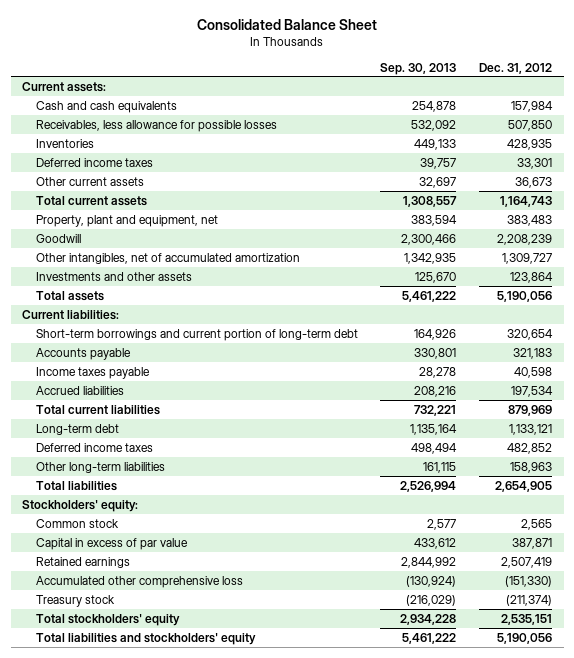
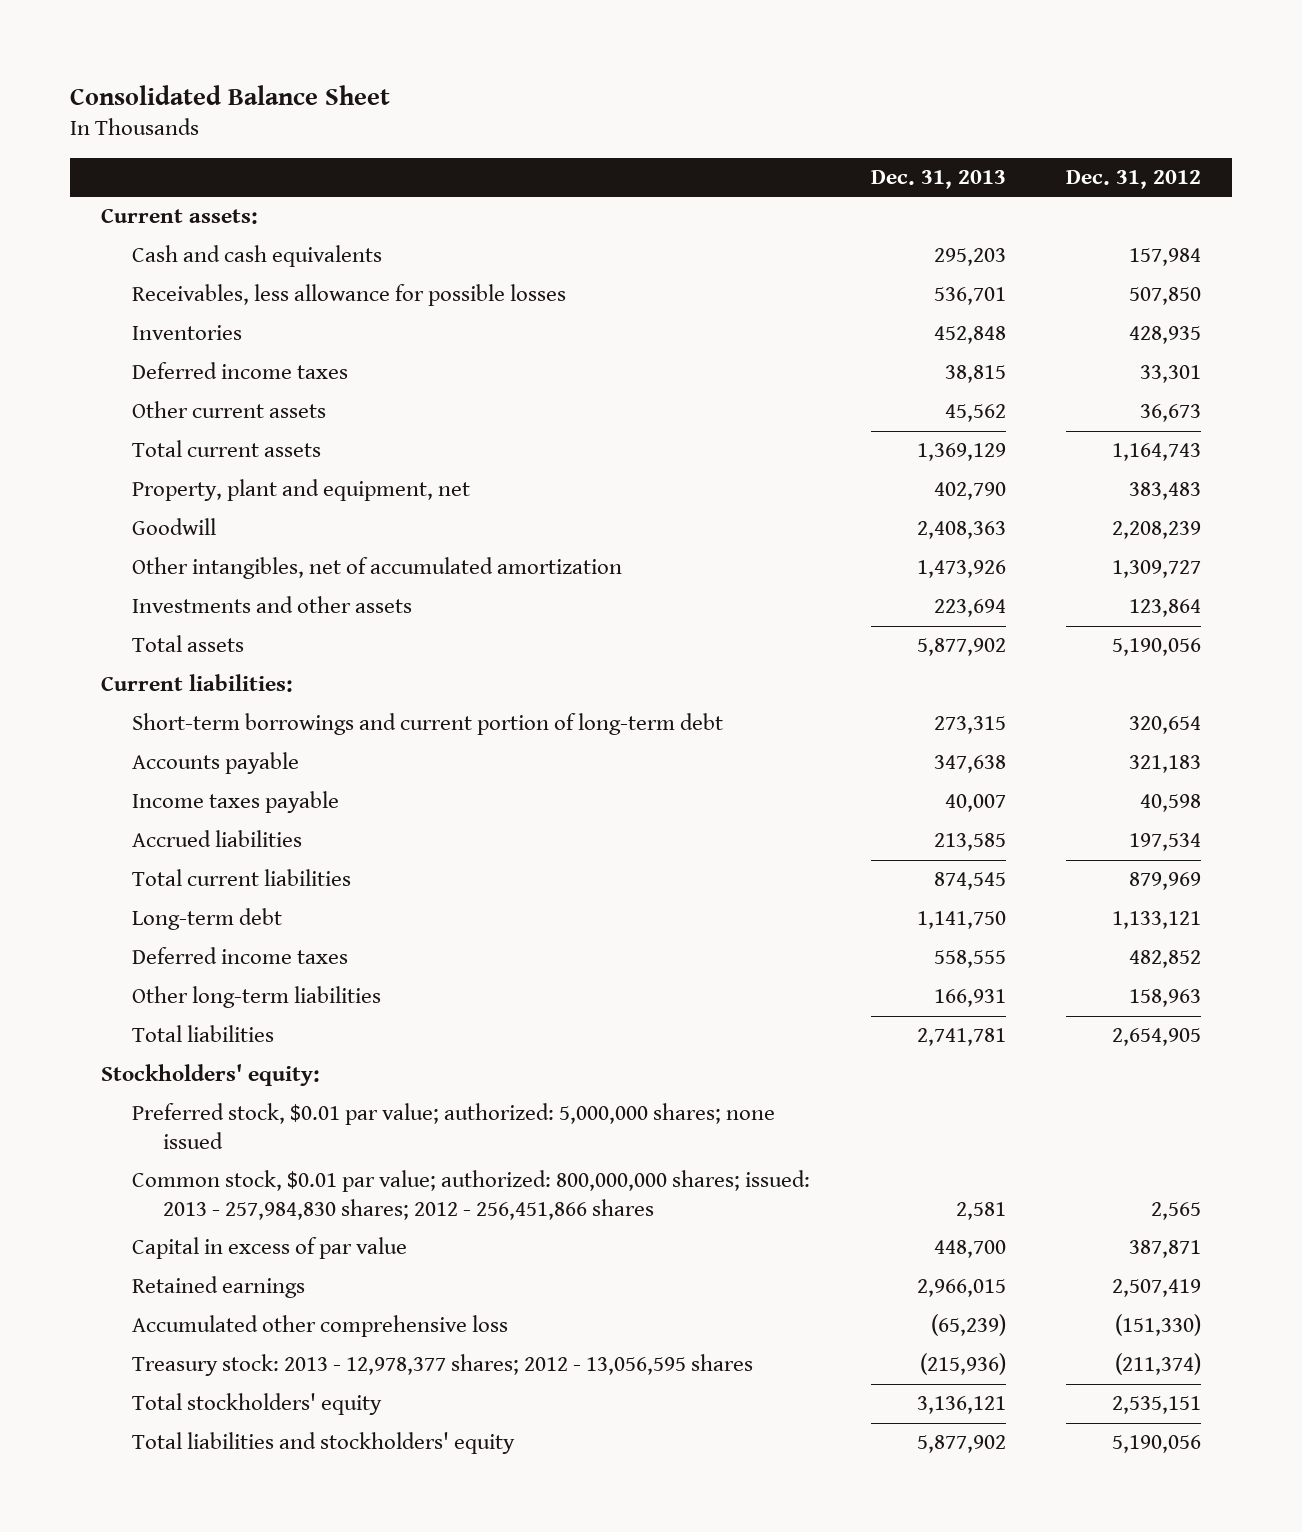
[380,62,457,75] Sep. 30, 2013 -> none
none -> [870,169,1006,189] Dec. 31, 2013
none -> [131,1103,775,1149] Preferred stock, $0.01 par value; authorized: 5,000,000 shares; none issued
[35,518,119,528] Common stock -> [131,1170,810,1220] Common stock, $0.01 par value; authorized: 800,000,000 shares; issued: 2013 - 257,984,830 shares; 2012 - 256,451,866 shares
[35,594,115,607] Treasury stock -> [131,1354,753,1377] Treasury stock: 2013 - 12,978,377 shares; 2012 - 13,056,595 shares

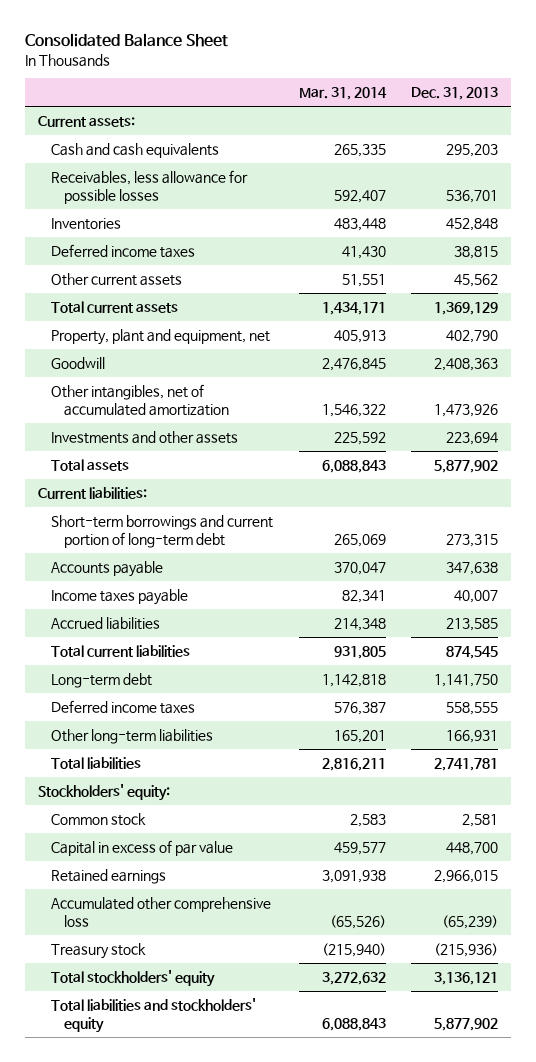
[1066,169,1202,189] Dec. 31, 2012 -> none
none -> [298,87,387,101] Mar. 31, 2014
[131,1103,775,1149] Preferred stock, $0.01 par value; authorized: 5,000,000 shares; none issued -> none
[131,1170,810,1220] Common stock, $0.01 par value; authorized: 800,000,000 shares; issued: 2013 - 257,984,830 shares; 2012 - 256,451,866 shares -> [50,812,146,826] Common stock
[131,1354,753,1377] Treasury stock: 2013 - 12,978,377 shares; 2012 - 13,056,595 shares -> [50,942,146,959] Treasury stock

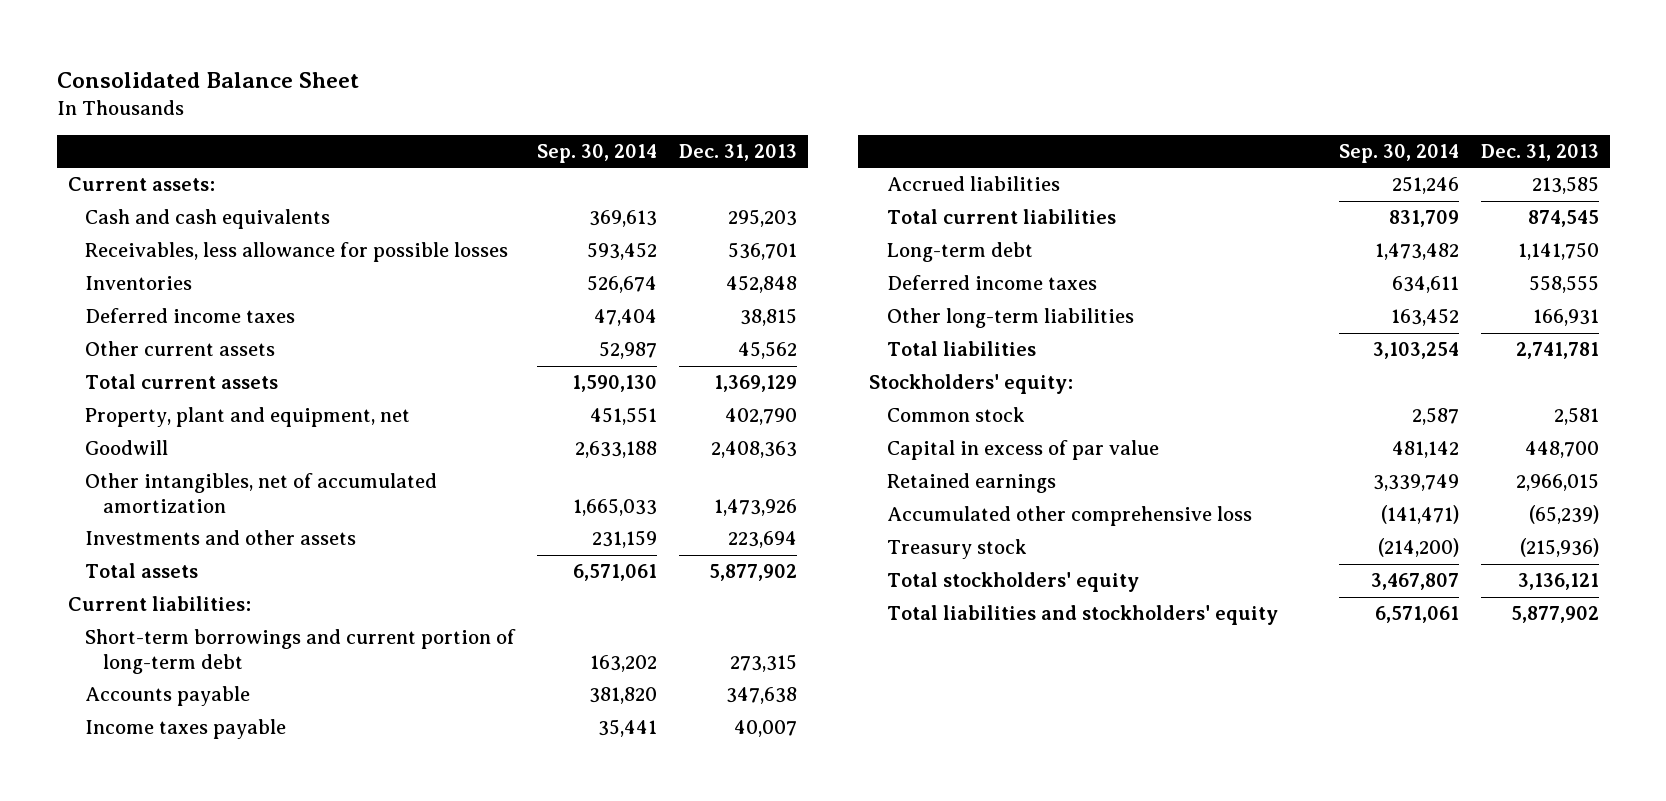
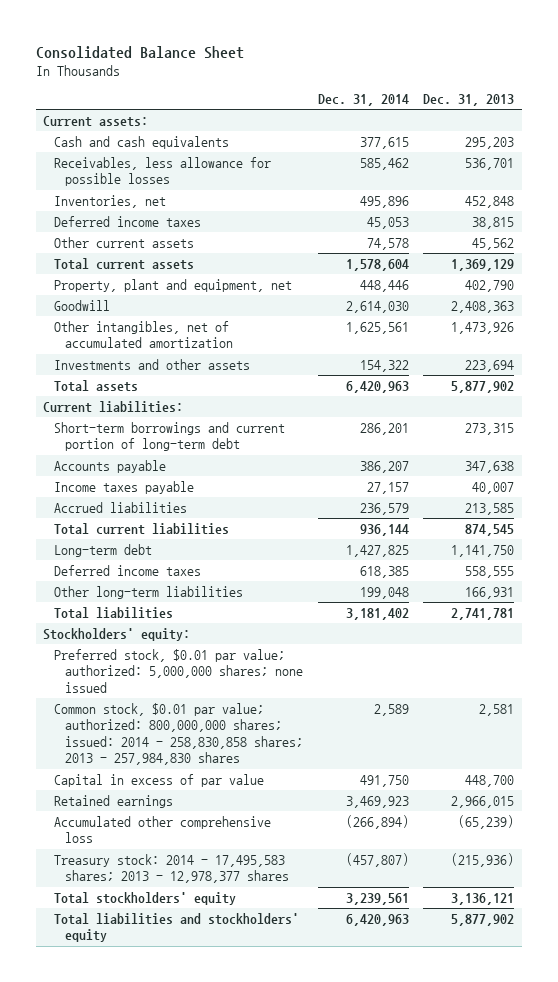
[537,143,658,163] Sep. 30, 2014 -> none
none -> [317,93,409,106] Dec. 31, 2014
[85,276,193,291] Inventories -> [54,194,167,208] Inventories, net
none -> [54,648,304,693] Preferred stock, $0.01 par value; authorized: 5,000,000 shares; none issued
[886,407,1025,423] Common stock -> [54,702,304,766] Common stock, $0.01 par value; authorized: 800,000,000 shares; issued: 2014 - 258,830,858 shares; 2013 - 257,984,830 shares
[886,539,1027,560] Treasury stock -> [54,853,290,884] Treasury stock: 2014 - 17,495,583 shares; 2013 - 12,978,377 shares

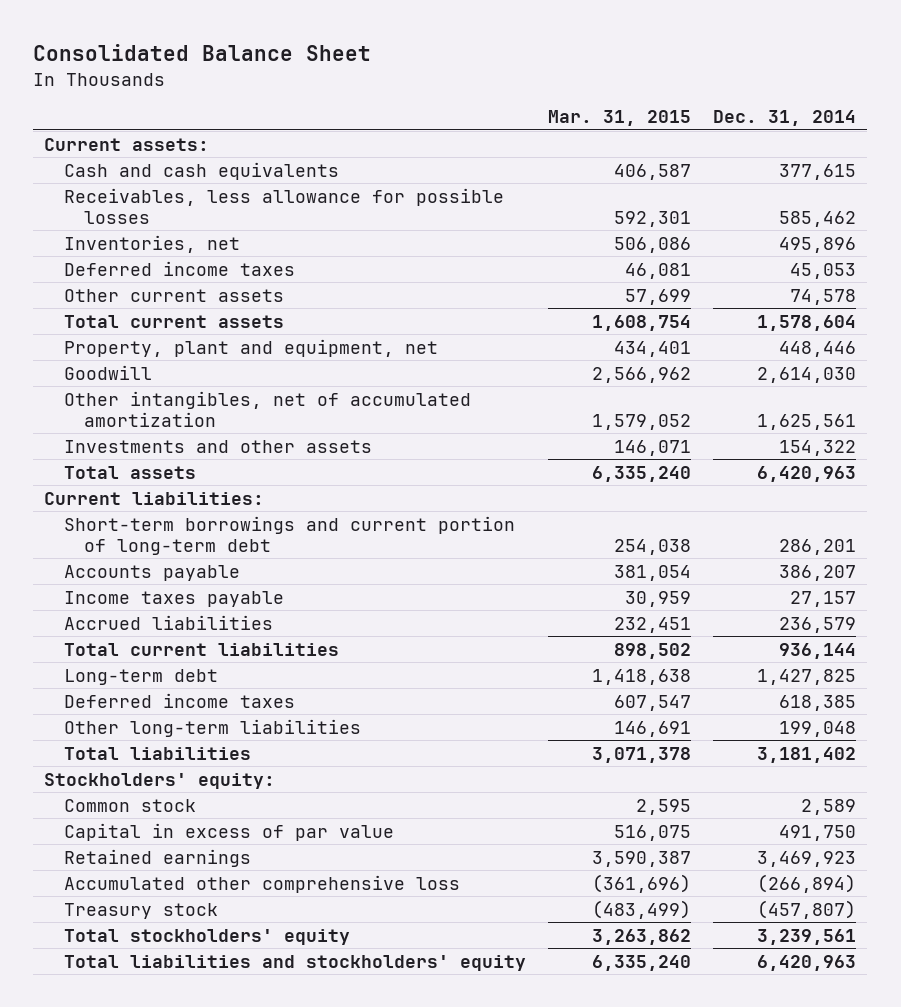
[423,93,515,106] Dec. 31, 2013 -> none
none -> [548,110,692,127] Mar. 31, 2015
[54,648,304,693] Preferred stock, $0.01 par value; authorized: 5,000,000 shares; none issued -> none
[54,702,304,766] Common stock, $0.01 par value; authorized: 800,000,000 shares; issued: 2014 - 258,830,858 shares; 2013 - 257,984,830 shares -> [63,798,196,812] Common stock
[54,853,290,884] Treasury stock: 2014 - 17,495,583 shares; 2013 - 12,978,377 shares -> [63,902,218,919] Treasury stock

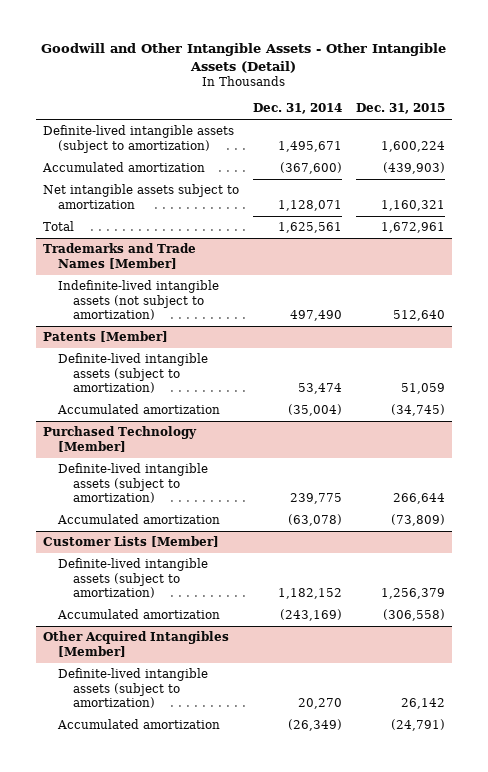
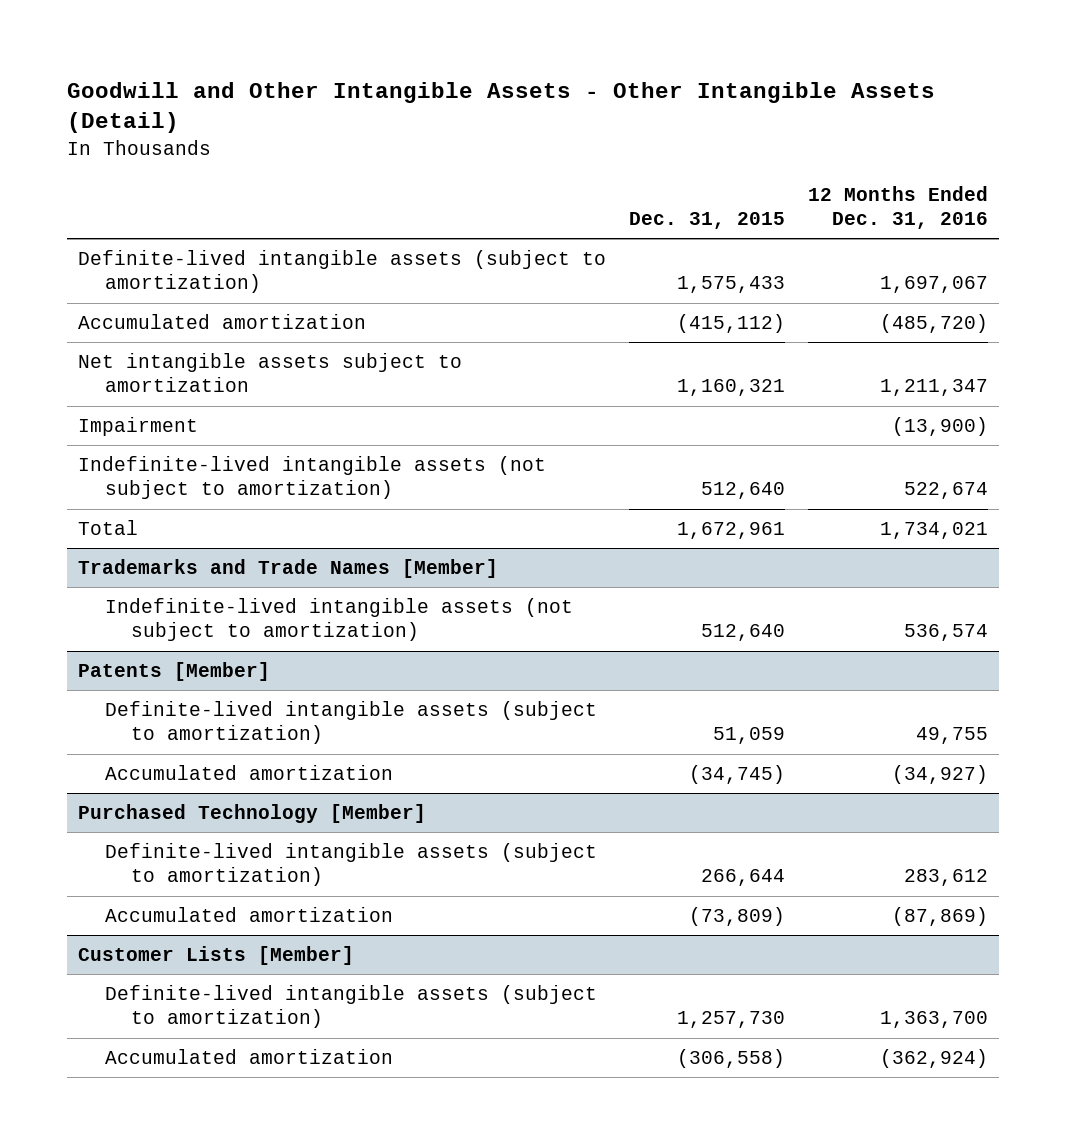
[253,103,343,115] Dec. 31, 2014 -> none
none -> [807,185,988,230] 12 Months Ended Dec. 31, 2016
[381,140,446,152] 1,600,224 -> [677,276,786,294] 1,575,433
[383,162,446,175] (439,903) -> [677,314,786,334] (415,112)
none -> [78,417,199,437] Impairment
none -> [78,456,547,500] Indefinite-lived intangible assets (not subject to amortization)
[381,588,446,600] 1,256,379 -> [677,1011,786,1029] 1,257,730
[42,631,229,657] Other Acquired Intangibles [Member] -> none
[57,668,208,709] Definite-lived intangible assets (subject to amortization) -> none
[56,719,220,730] Accumulated amortization -> none

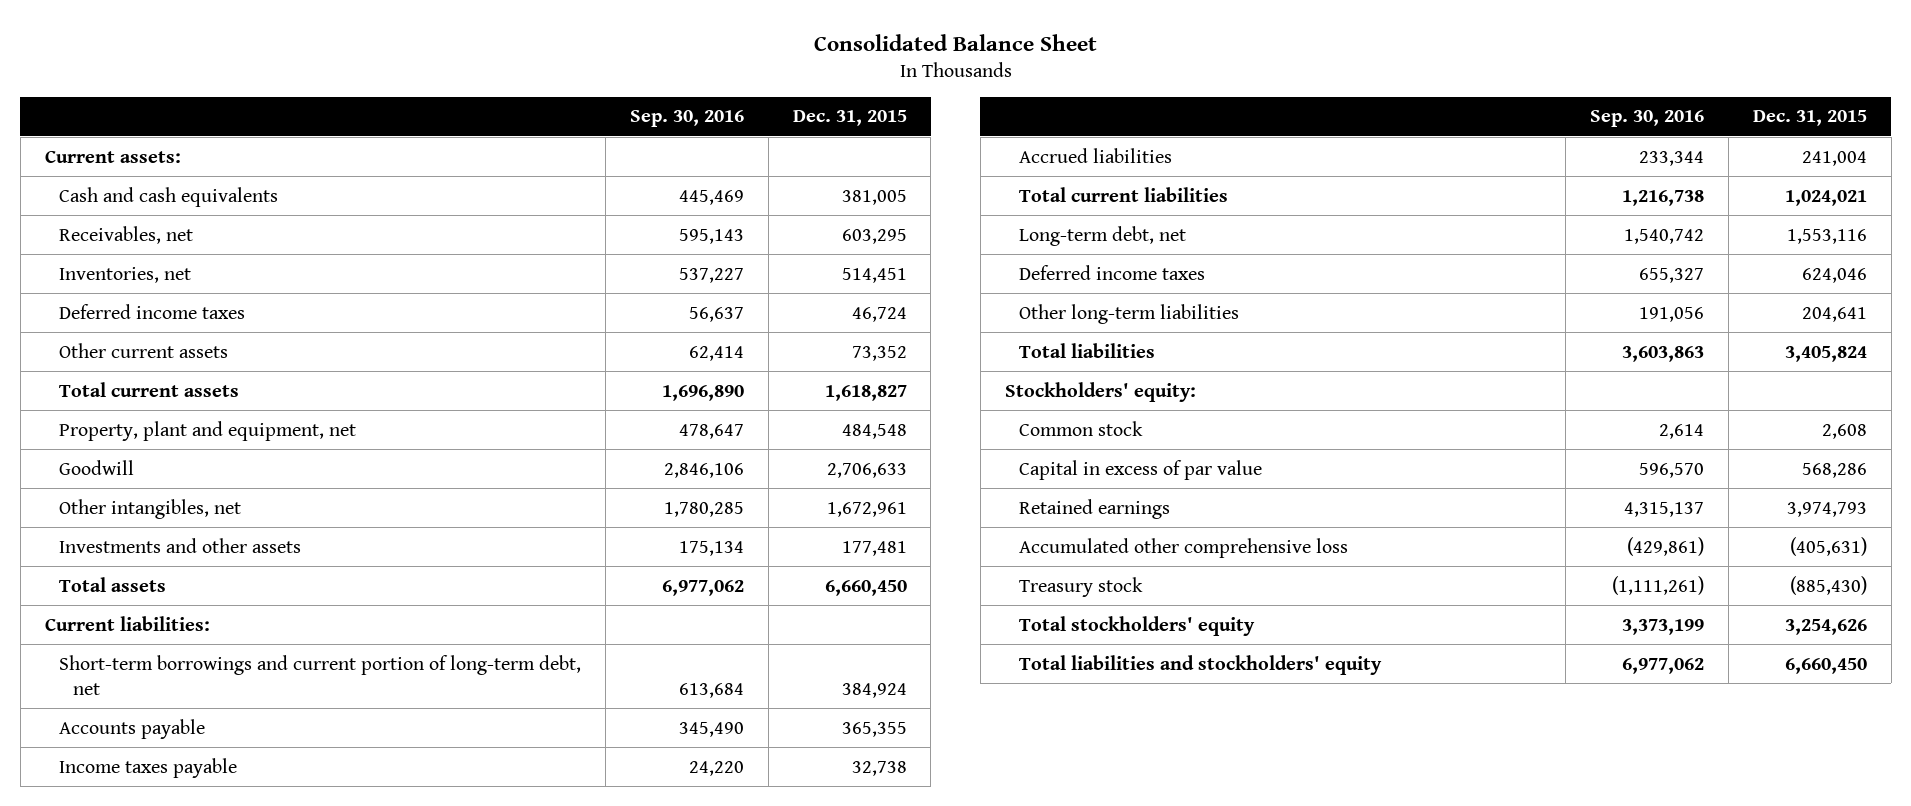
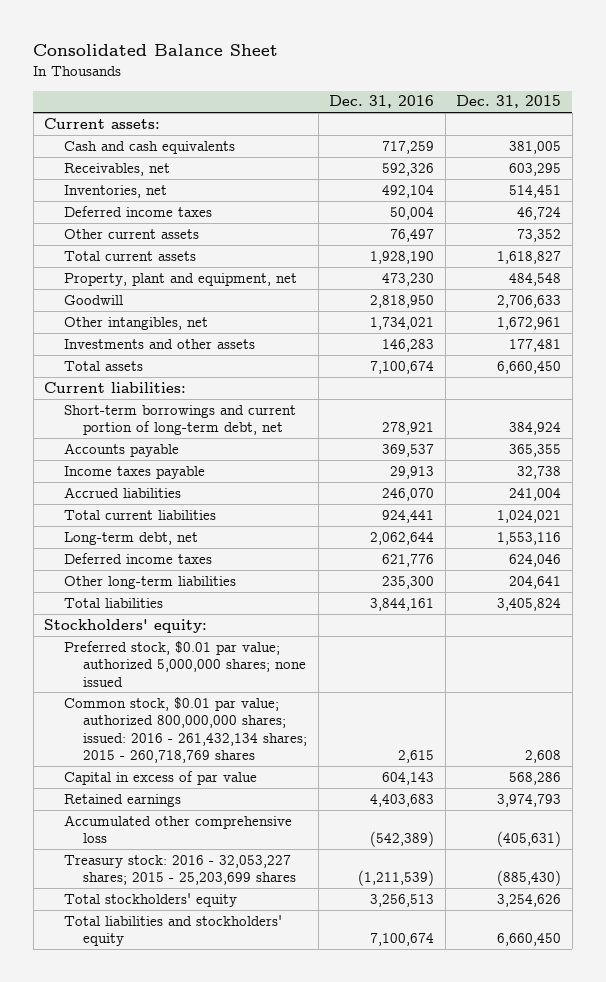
[629,110,744,128] Sep. 30, 2016 -> none
none -> [329,95,435,109] Dec. 31, 2016
none -> [63,640,307,687] Preferred stock, $0.01 par value; authorized 5,000,000 shares; none issued
[1018,420,1143,436] Common stock -> [63,696,308,764] Common stock, $0.01 par value; authorized 800,000,000 shares; issued: 2016 - 261,432,134 shares; 2015 - 260,718,769 shares
[1018,576,1143,597] Treasury stock -> [63,854,297,886] Treasury stock: 2016 - 32,053,227 shares; 2015 - 25,203,699 shares

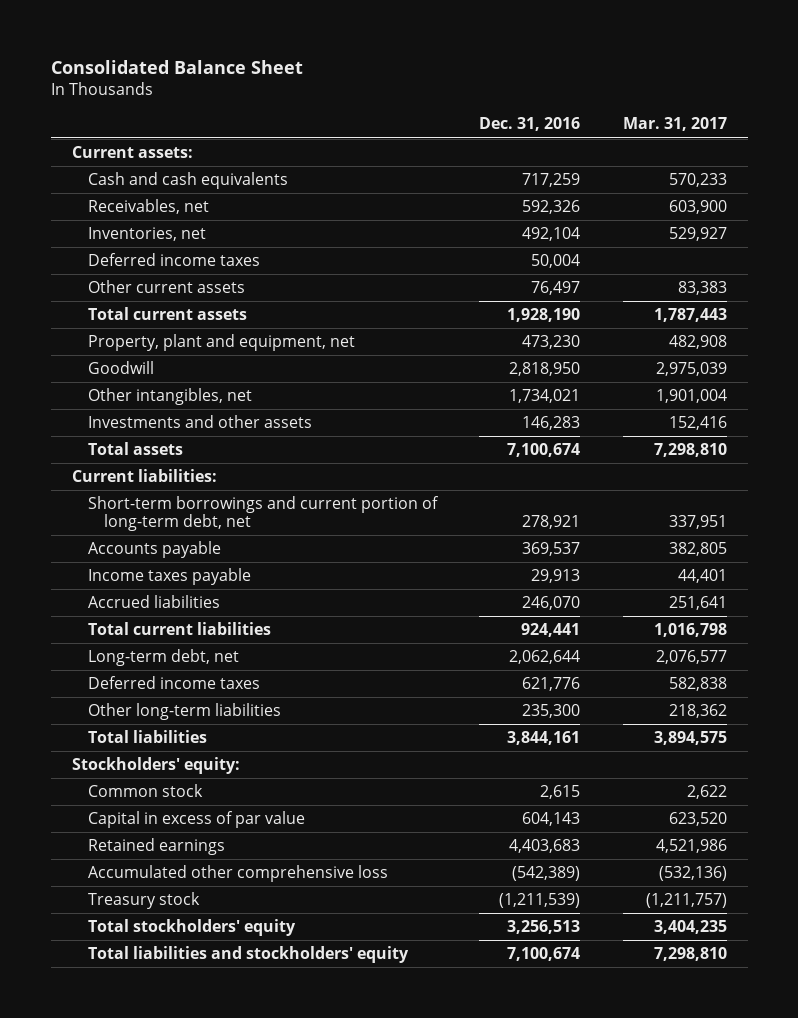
[456,95,562,109] Dec. 31, 2015 -> none
none -> [622,117,727,132] Mar. 31, 2017
[63,640,307,687] Preferred stock, $0.01 par value; authorized 5,000,000 shares; none issued -> none
[63,696,308,764] Common stock, $0.01 par value; authorized 800,000,000 shares; issued: 2016 - 261,432,134 shares; 2015 - 260,718,769 shares -> [87,784,203,798] Common stock
[63,854,297,886] Treasury stock: 2016 - 32,053,227 shares; 2015 - 25,203,699 shares -> [87,892,200,910] Treasury stock

